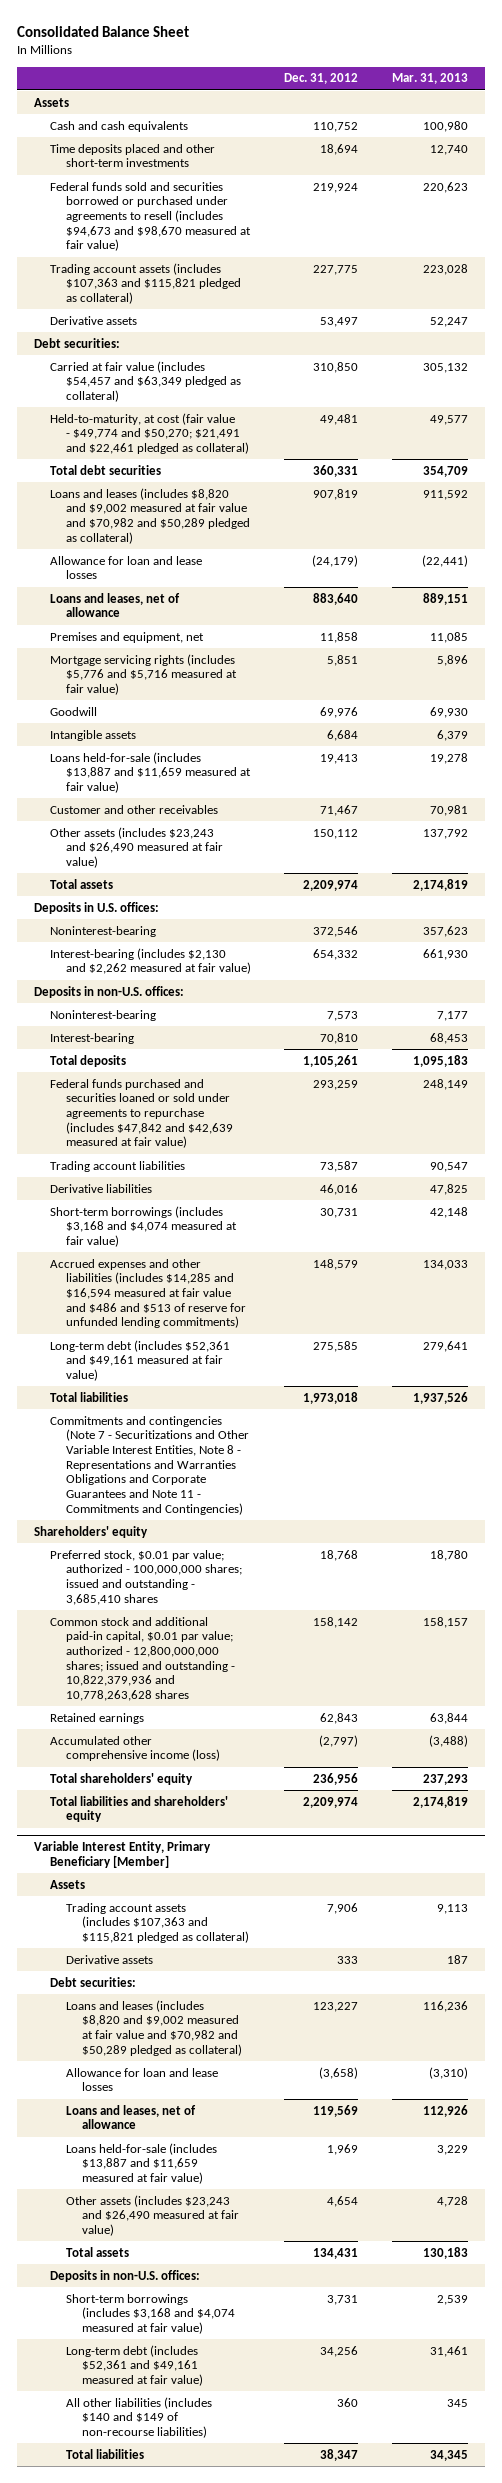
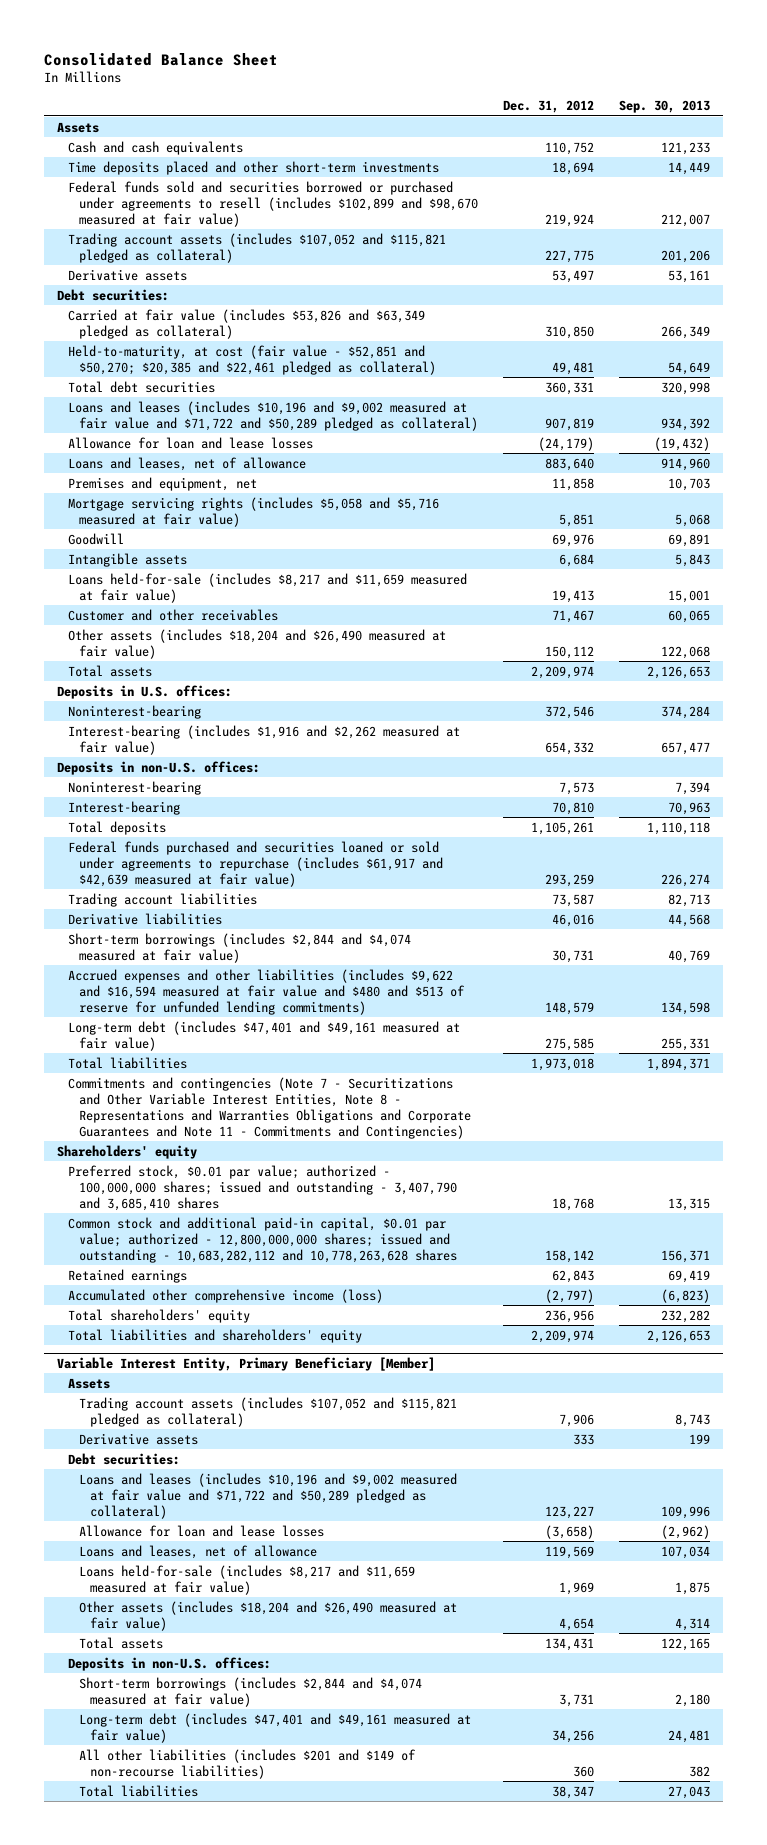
[392,73,469,85] Mar. 31, 2013 -> none
none -> [619,100,711,114] Sep. 30, 2013
[49,181,251,252] Federal funds sold and securities borrowed or purchased under agreements to resell (includes $94,673 and $98,670 measured at fair value) -> [67,180,478,227] Federal funds sold and securities borrowed or purchased under agreements to resell (includes $102,899 and $98,670 measured at fair value)
[49,262,241,305] Trading account assets (includes $107,363 and $115,821 pledged as collateral) -> [67,232,446,263] Trading account assets (includes $107,052 and $115,821 pledged as collateral)
[49,360,241,403] Carried at fair value (includes $54,457 and $63,349 pledged as collateral) -> [67,308,425,339] Carried at fair value (includes $53,826 and $63,349 pledged as collateral)
[49,412,249,455] Held-to-maturity, at cost (fair value - $49,774 and $50,270; $21,491 and $22,461 pledged as collateral) -> [67,344,436,375] Held-to-maturity, at cost (fair value - $52,851 and $50,270; $20,385 and $22,461 pledged as collateral)
[49,487,250,544] Loans and leases (includes $8,820 and $9,002 measured at fair value and $70,982 and $50,289 pledged as collateral) -> [67,400,478,431] Loans and leases (includes $10,196 and $9,002 measured at fair value and $71,722 and $50,289 pledged as collateral)
[49,653,237,696] Mortgage servicing rights (includes $5,776 and $5,716 measured at fair value) -> [67,496,439,527] Mortgage servicing rights (includes $5,058 and $5,716 measured at fair value)
[49,751,251,794] Loans held-for-sale (includes $13,887 and $11,659 measured at fair value) -> [67,572,467,603] Loans held-for-sale (includes $8,217 and $11,659 measured at fair value)
[49,826,223,869] Other assets (includes $23,243 and $26,490 measured at fair value) -> [67,628,446,659] Other assets (includes $18,204 and $26,490 measured at fair value)
[49,947,251,975] Interest-bearing (includes $2,130 and $2,262 measured at fair value) -> [67,724,460,755] Interest-bearing (includes $1,916 and $2,262 measured at fair value)
[49,1078,233,1149] Federal funds purchased and securities loaned or sold under agreements to repurchase (includes $47,842 and $42,639 measured at fair value) -> [67,840,443,887] Federal funds purchased and securities loaned or sold under agreements to repurchase (includes $61,917 and $42,639 measured at fair value)
[49,1205,237,1248] Short-term borrowings (includes $3,168 and $4,074 measured at fair value) -> [67,932,411,963] Short-term borrowings (includes $2,844 and $4,074 measured at fair value)
[49,1258,246,1329] Accrued expenses and other liabilities (includes $14,285 and $16,594 measured at fair value and $486 and $513 of reserve for unfunded lending commitments) -> [67,968,465,1015] Accrued expenses and other liabilities (includes $9,622 and $16,594 measured at fair value and $480 and $513 of reserve for unfunded lending commitments)
[49,1339,230,1382] Long-term debt (includes $52,361 and $49,161 measured at fair value) -> [67,1020,460,1051] Long-term debt (includes $47,401 and $49,161 measured at fair value)
[49,1549,242,1605] Preferred stock, $0.01 par value; authorized - 100,000,000 shares; issued and outstanding - 3,685,410 shares -> [67,1164,457,1211] Preferred stock, $0.01 par value; authorized - 100,000,000 shares; issued and outstanding - 3,407,790 and 3,685,410 shares
[49,1616,235,1702] Common stock and additional paid-in capital, $0.01 par value; authorized - 12,800,000,000 shares; issued and outstanding - 10,822,379,936 and 10,778,263,628 shares -> [67,1216,457,1263] Common stock and additional paid-in capital, $0.01 par value; authorized - 12,800,000,000 shares; issued and outstanding - 10,683,282,112 and 10,778,263,628 shares
[65,1902,249,1944] Trading account assets (includes $107,363 and $115,821 pledged as collateral) -> [78,1396,457,1427] Trading account assets (includes $107,052 and $115,821 pledged as collateral)
[65,1999,242,2056] Loans and leases (includes $8,820 and $9,002 measured at fair value and $70,982 and $50,289 pledged as collateral) -> [78,1472,457,1519] Loans and leases (includes $10,196 and $9,002 measured at fair value and $71,722 and $50,289 pledged as collateral)
[65,2142,217,2185] Loans held-for-sale (includes $13,887 and $11,659 measured at fair value) -> [78,1564,415,1595] Loans held-for-sale (includes $8,217 and $11,659 measured at fair value)
[65,2194,239,2237] Other assets (includes $23,243 and $26,490 measured at fair value) -> [78,1600,457,1631] Other assets (includes $18,204 and $26,490 measured at fair value)
[65,2293,235,2335] Short-term borrowings (includes $3,168 and $4,074 measured at fair value) -> [78,1676,422,1707] Short-term borrowings (includes $2,844 and $4,074 measured at fair value)
[65,2344,203,2387] Long-term debt (includes $52,361 and $49,161 measured at fair value) -> [78,1712,471,1743] Long-term debt (includes $47,401 and $49,161 measured at fair value)
[65,2396,212,2439] All other liabilities (includes $140 and $149 of non-recourse liabilities) -> [78,1748,416,1779] All other liabilities (includes $201 and $149 of non-recourse liabilities)

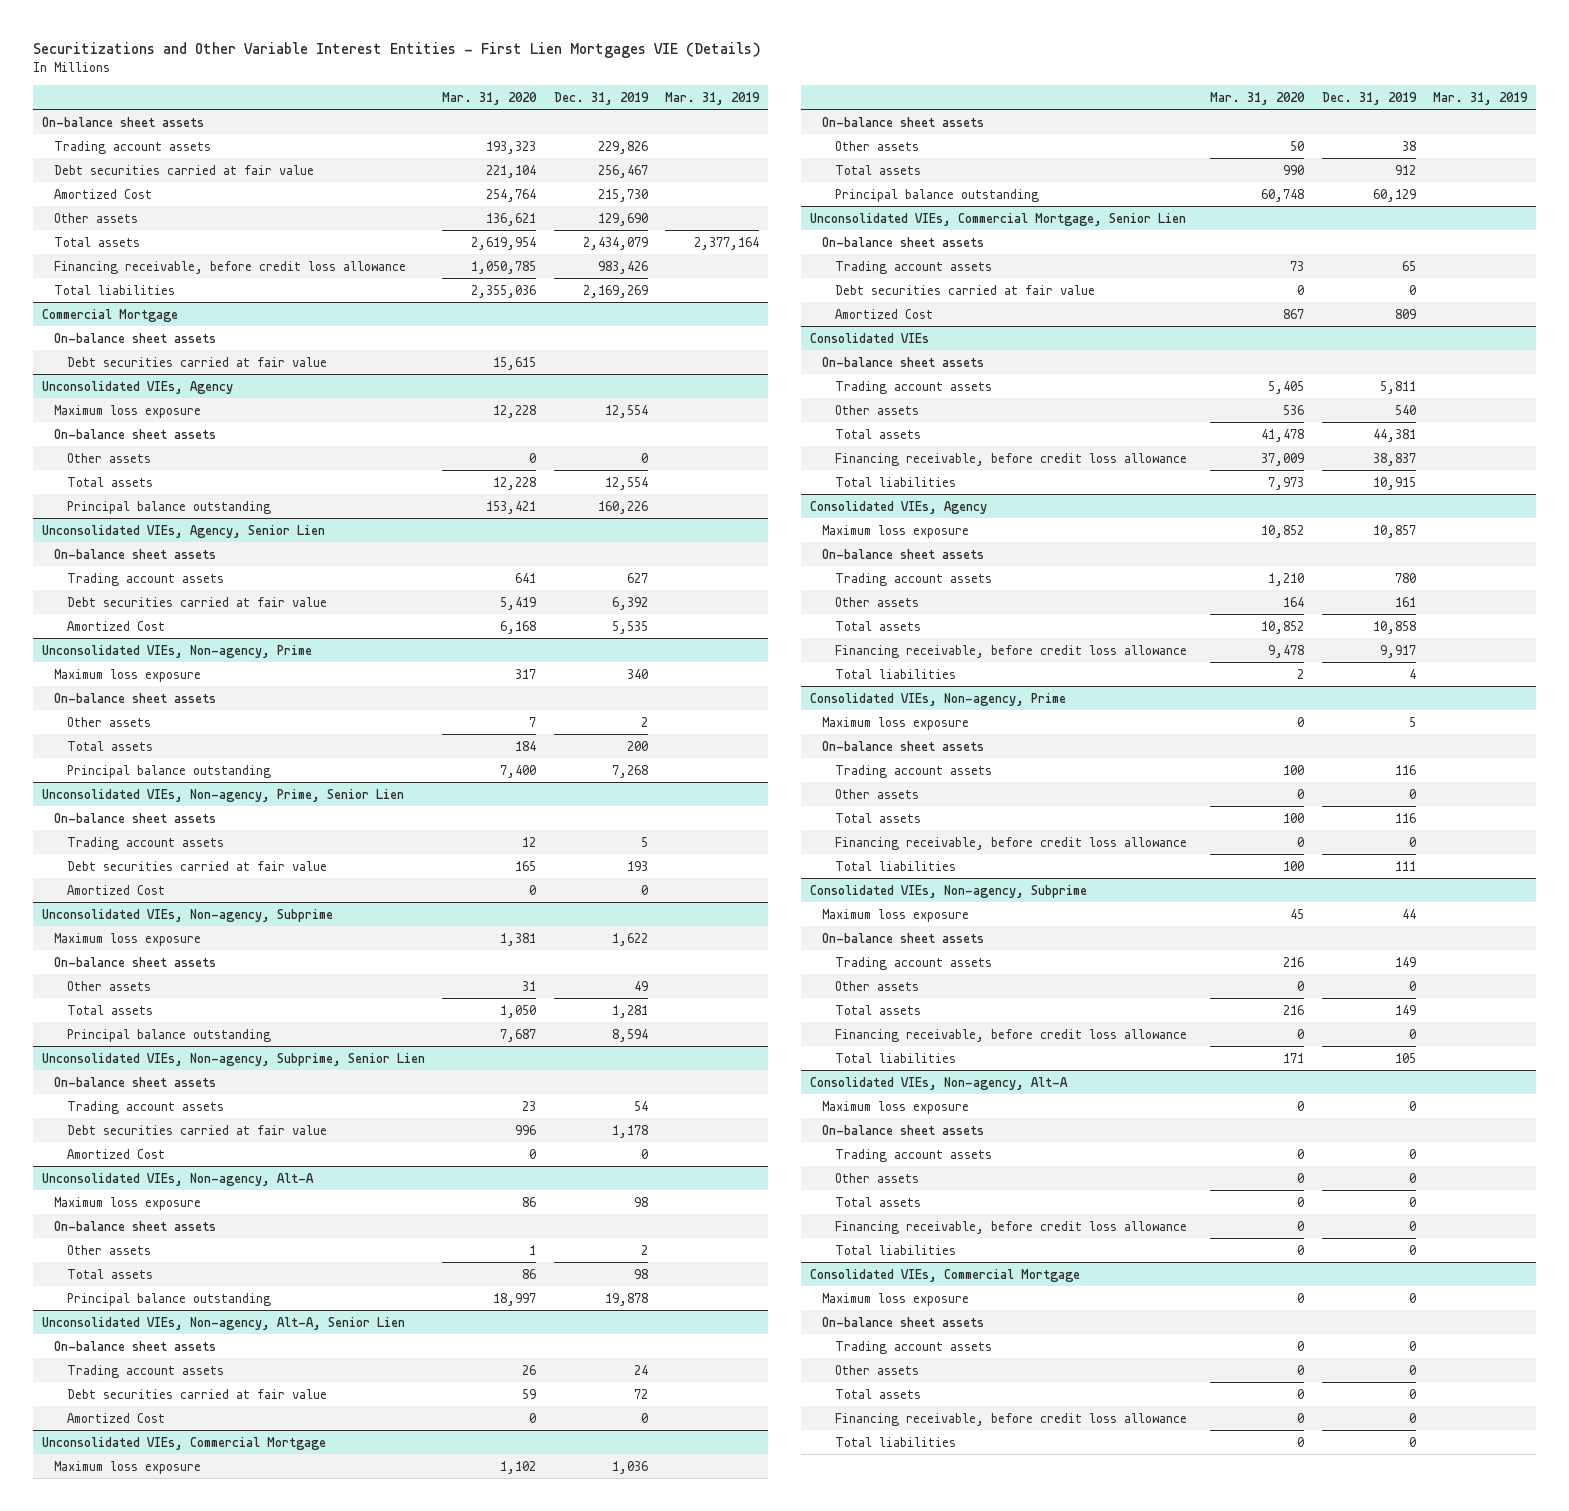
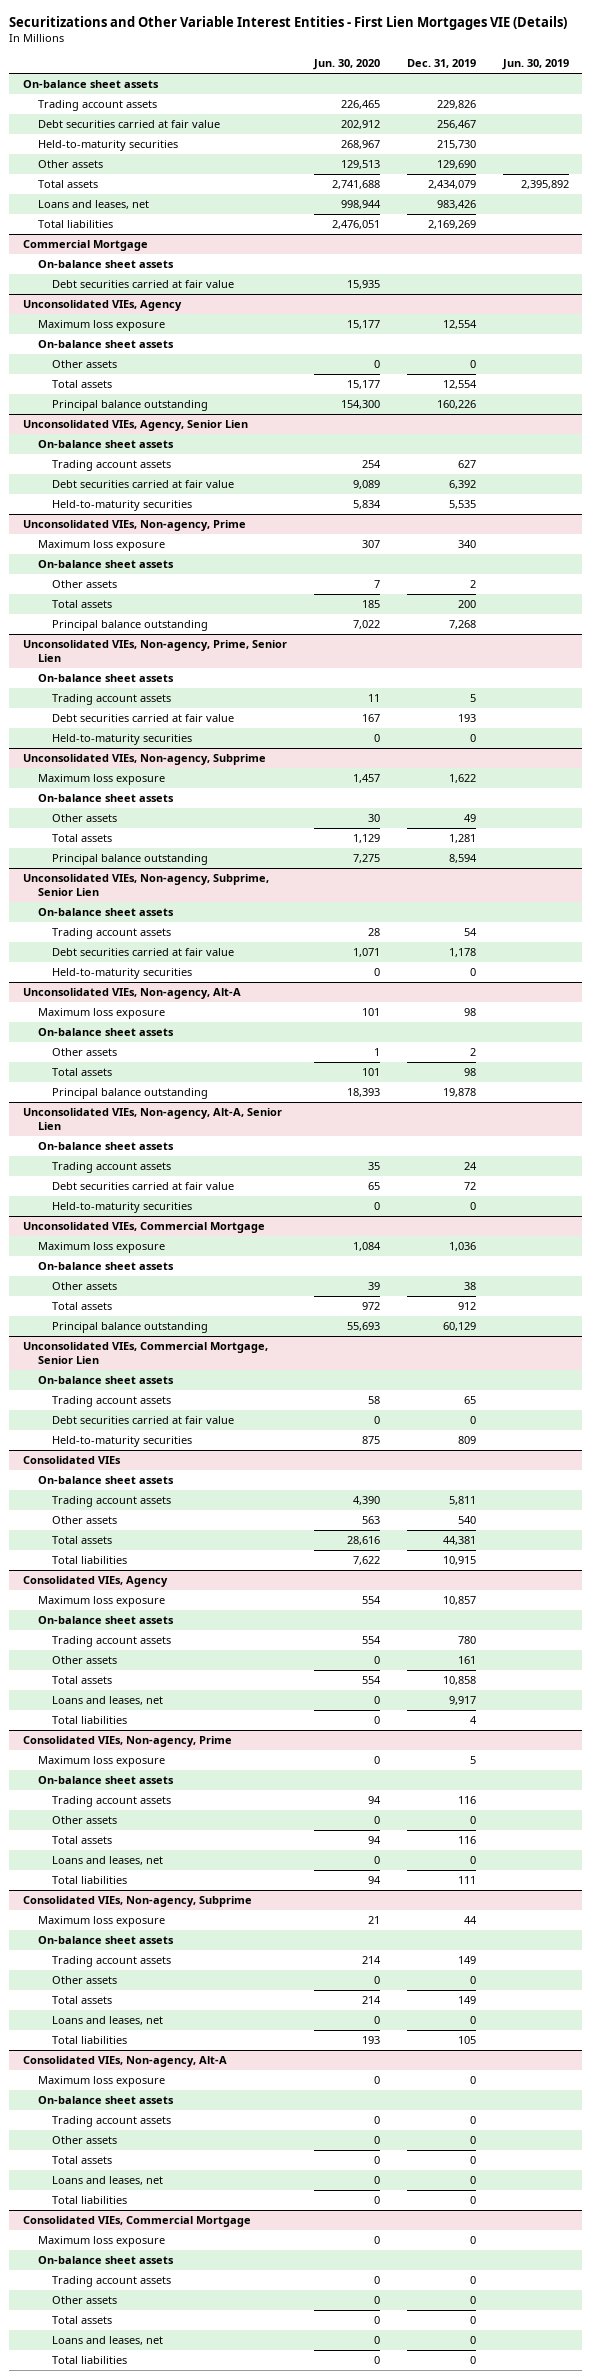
[442,91,538,105] Mar. 31, 2020 -> none
[665,91,761,105] Mar. 31, 2019 -> none
none -> [312,59,380,71] Jun. 30, 2020
none -> [501,59,569,71] Jun. 30, 2019
[54,188,153,199] Amortized Cost -> [37,140,178,152] Held-to-maturity securities
[54,260,407,274] Financing receivable, before credit loss allowance -> [37,200,149,210] Loans and leases, net
[66,620,165,631] Amortized Cost -> [52,500,193,512] Held-to-maturity securities
[66,884,165,895] Amortized Cost -> [52,734,193,746] Held-to-maturity securities
[66,1148,165,1159] Amortized Cost -> [52,968,193,980] Held-to-maturity securities
[66,1412,165,1423] Amortized Cost -> [52,1202,193,1214] Held-to-maturity securities
[834,308,933,319] Amortized Cost -> [52,1436,193,1448] Held-to-maturity securities
[834,452,1187,466] Financing receivable, before credit loss allowance -> none
[834,644,1187,658] Financing receivable, before credit loss allowance -> [52,1696,164,1706] Loans and leases, net
[834,836,1187,850] Financing receivable, before credit loss allowance -> [52,1856,164,1866] Loans and leases, net
[834,1028,1187,1042] Financing receivable, before credit loss allowance -> [52,2016,164,2026] Loans and leases, net
[834,1220,1187,1234] Financing receivable, before credit loss allowance -> [52,2176,164,2186] Loans and leases, net
[834,1412,1187,1426] Financing receivable, before credit loss allowance -> [52,2336,164,2346] Loans and leases, net

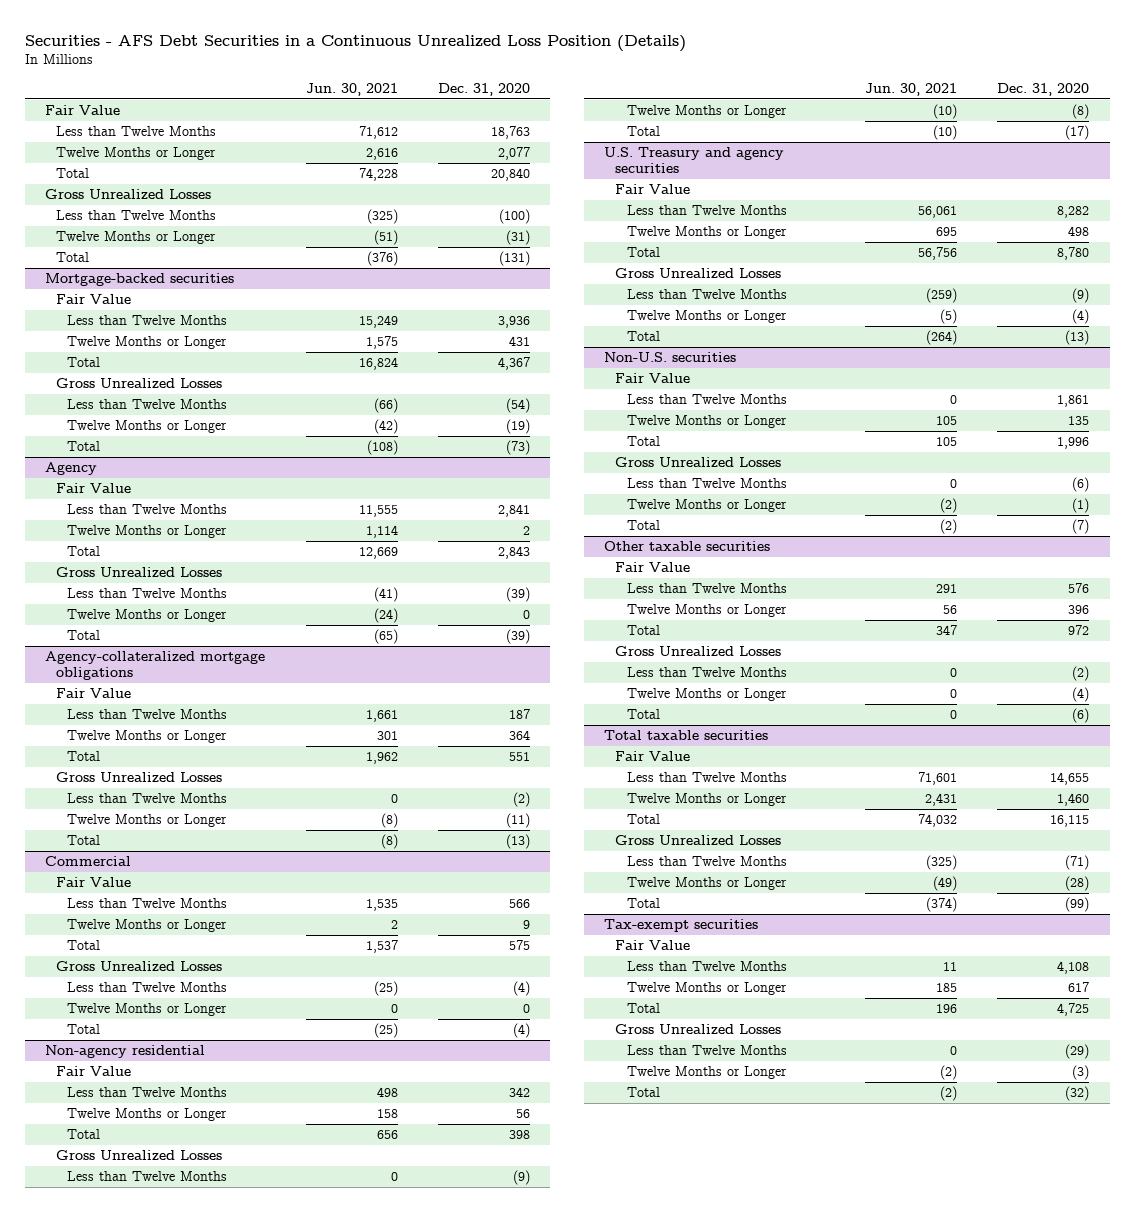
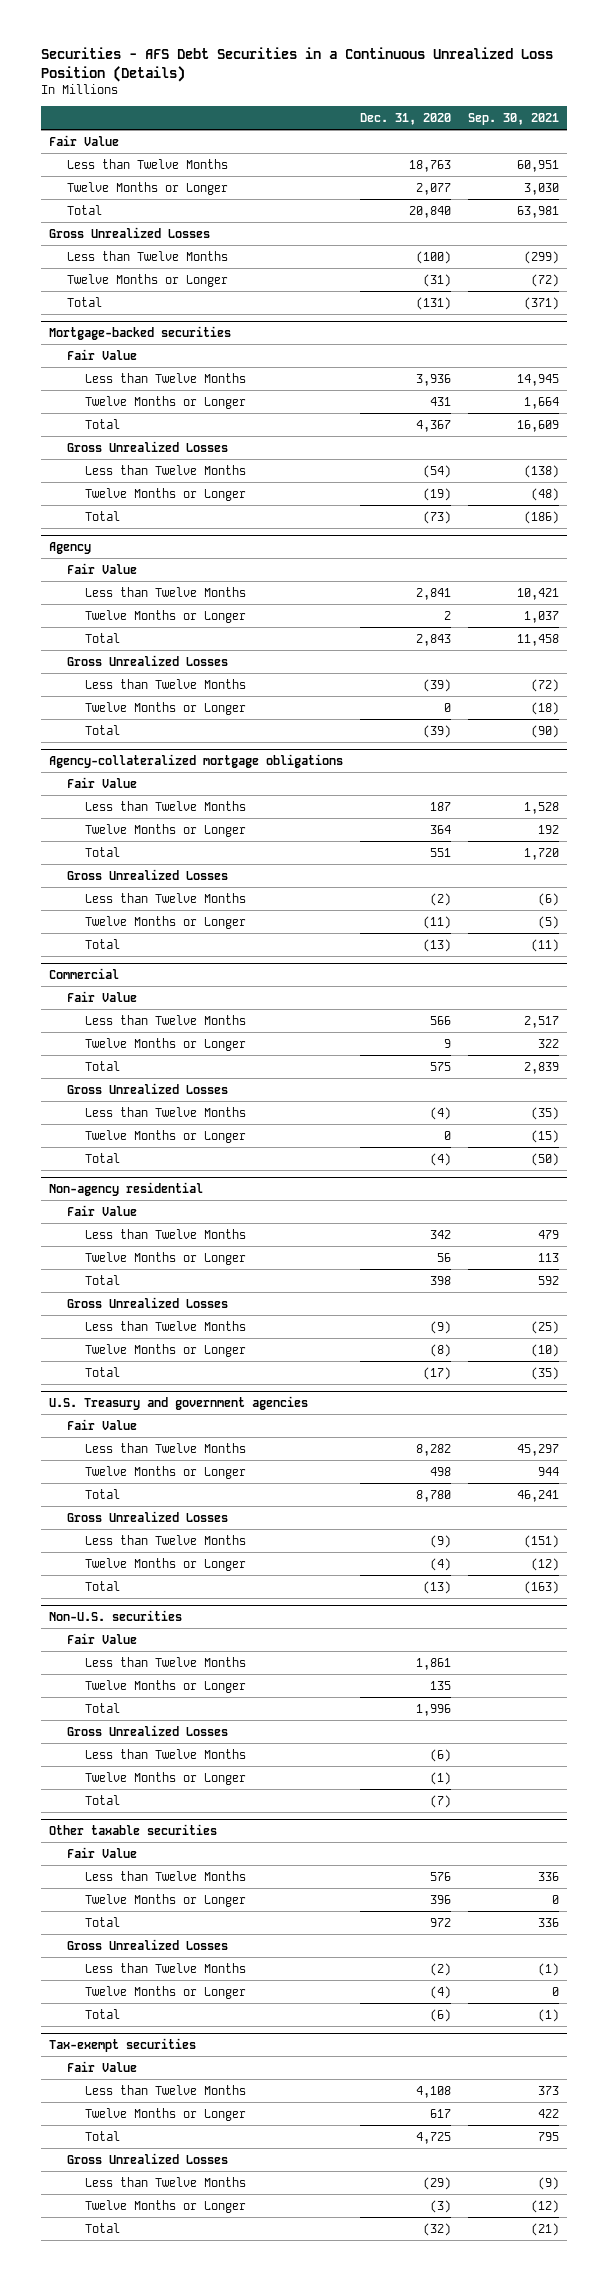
[305,82,398,96] Jun. 30, 2021 -> none
none -> [467,112,559,125] Sep. 30, 2021
[604,147,785,173] U.S. Treasury and agency securities -> [49,1395,309,1410] U.S. Treasury and government agencies
[604,730,769,741] Total taxable securities -> none
[615,751,691,762] Fair Value -> none
[626,772,787,783] Less than Twelve Months -> none
[626,793,787,807] Twelve Months or Longer -> none
[626,814,660,825] Total -> none
[615,835,782,846] Gross Unrealized Losses -> none
[626,856,787,867] Less than Twelve Months -> none
[626,877,787,891] Twelve Months or Longer -> none
[626,898,660,909] Total -> none

